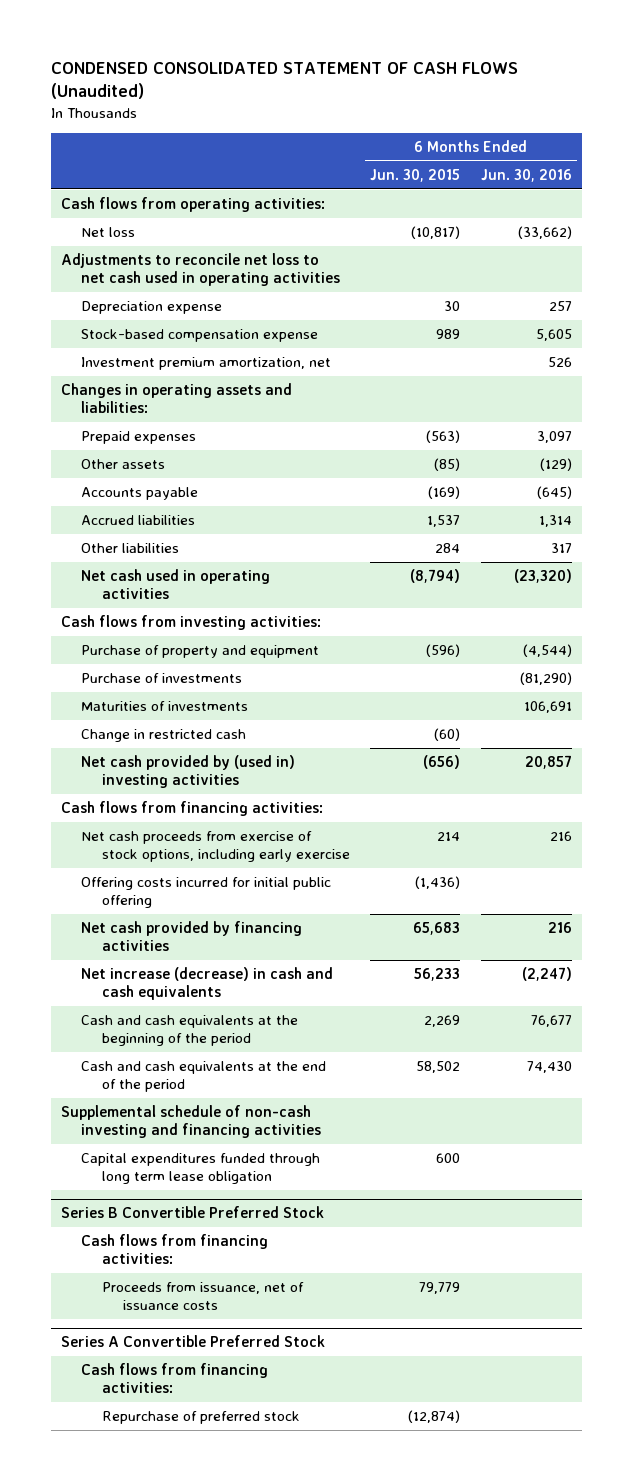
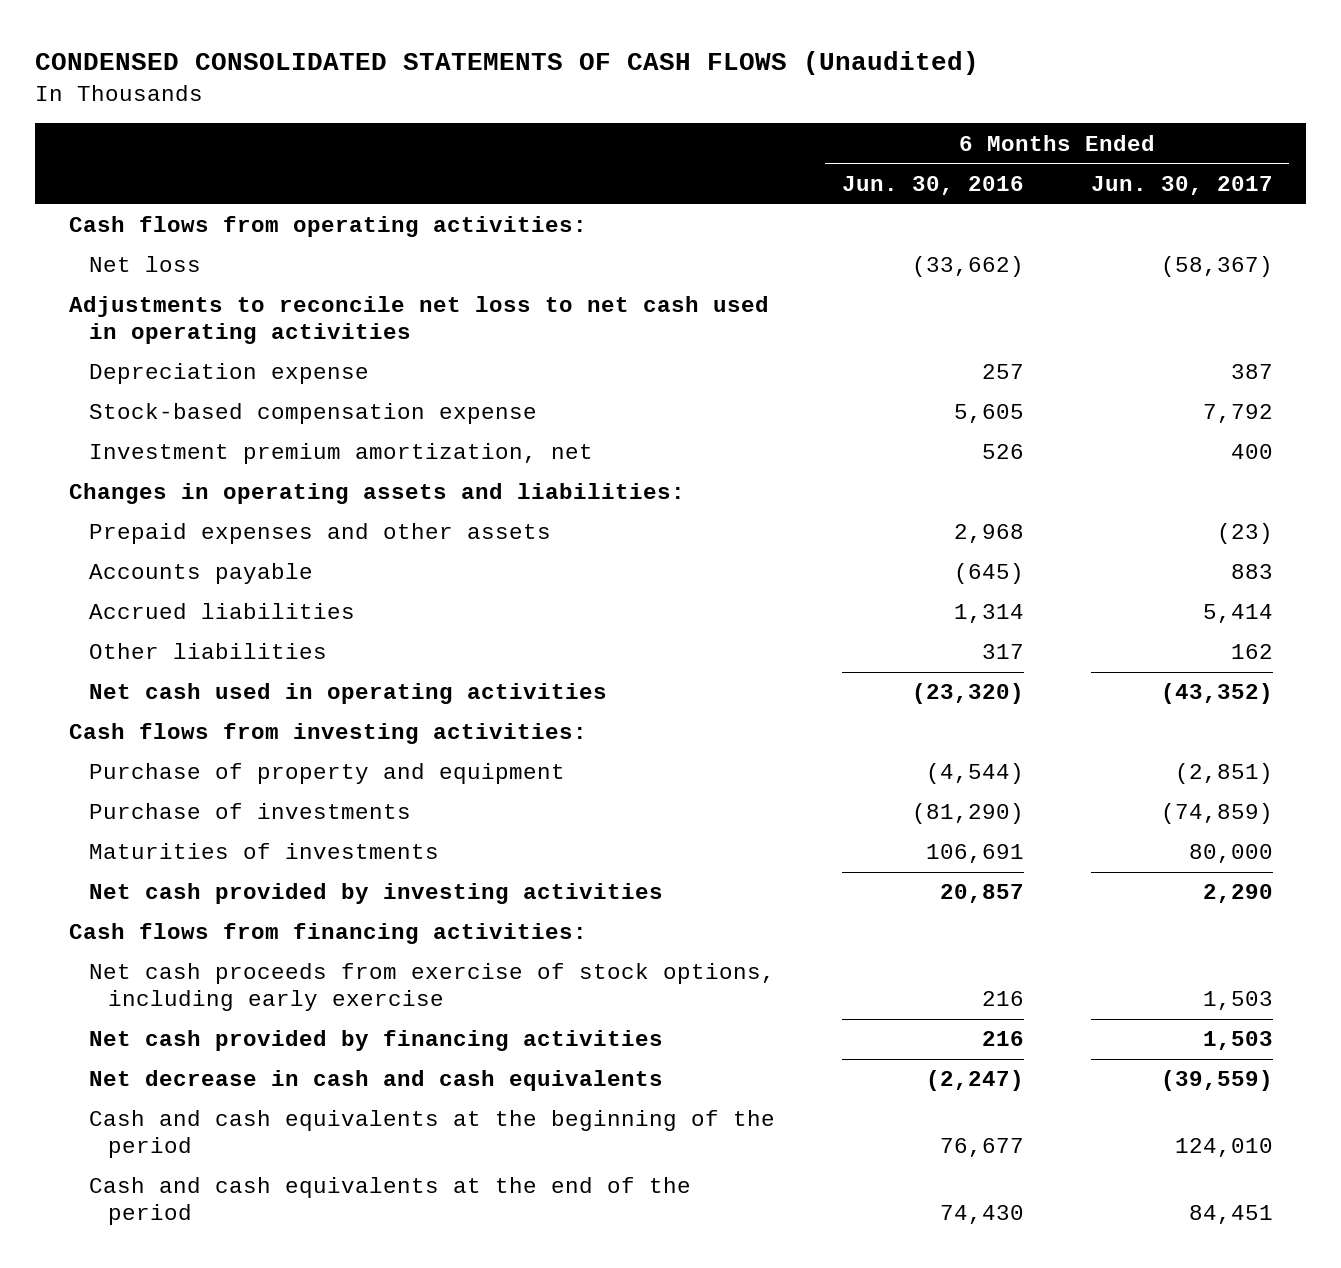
[50,62,518,100] CONDENSED CONSOLIDATED STATEMENT OF CASH FLOWS (Unaudited) -> [35,51,980,76] CONDENSED CONSOLIDATED STATEMENTS OF CASH FLOWS (Unaudited)
[370,168,461,182] Jun. 30, 2015 -> none
none -> [1090,175,1273,195] Jun. 30, 2017
[81,431,197,445] Prepaid expenses -> none
[81,459,166,470] Other assets -> none
none -> [88,523,551,545] Prepaid expenses and other assets
[81,729,247,743] Change in restricted cash -> none
[81,755,296,789] Net cash provided by (used in) investing activities -> [88,883,663,905] Net cash provided by investing activities
[81,877,332,909] Offering costs incurred for initial public offering -> none
[81,967,334,1001] Net increase (decrease) in cash and cash equivalents -> [88,1070,663,1092] Net decrease in cash and cash equivalents
[60,1105,322,1139] Supplemental schedule of non-cash investing and financing activities -> none
[81,1153,321,1185] Capital expenditures funded through long term lease obligation -> none
[60,1206,324,1219] Series B Convertible Preferred Stock -> none
[81,1234,269,1265] Cash flows from financing activities: -> none
[102,1282,305,1311] Proceeds from issuance, net of issuance costs -> none
[60,1335,325,1348] Series A Convertible Preferred Stock -> none
[81,1363,269,1394] Cash flows from financing activities: -> none
[102,1411,301,1425] Repurchase of preferred stock -> none

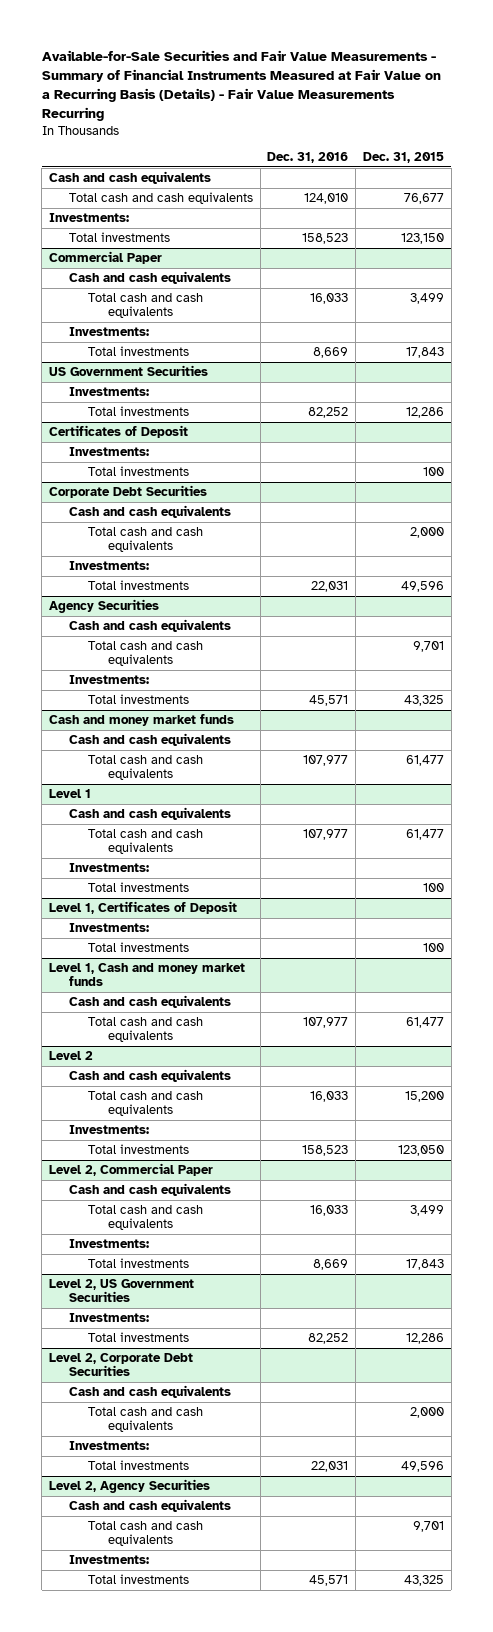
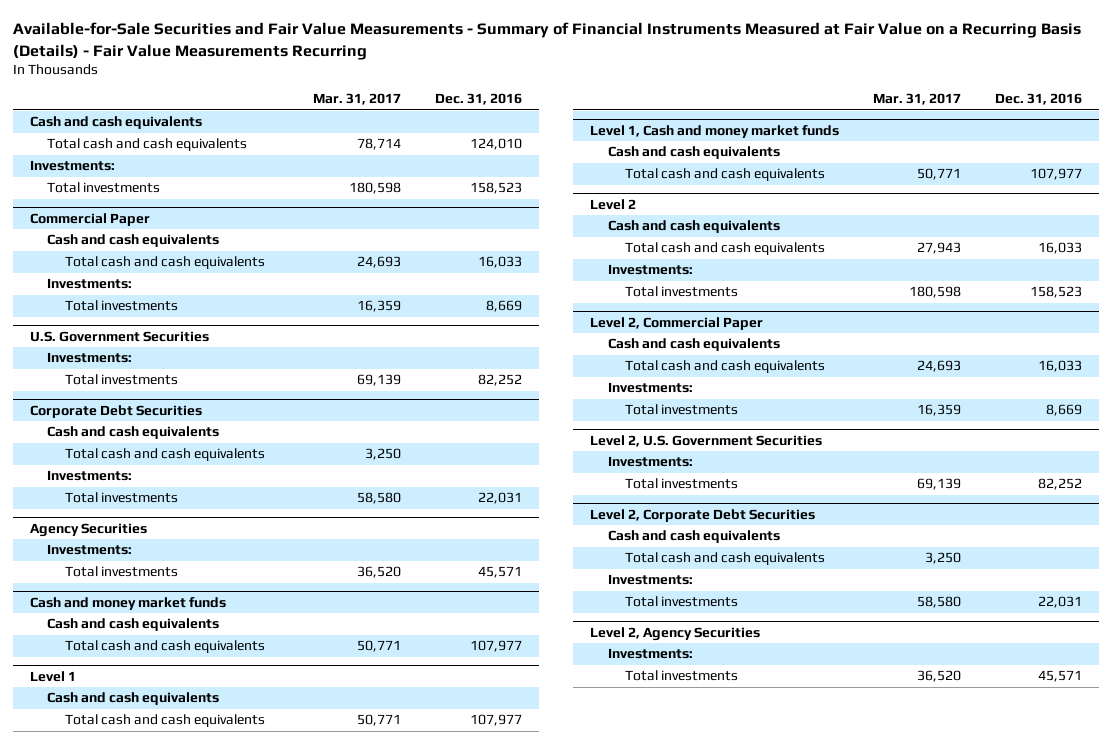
[363,151,445,163] Dec. 31, 2015 -> none
none -> [312,93,401,106] Mar. 31, 2017
[49,364,209,376] US Government Securities -> [29,330,209,342] U.S. Government Securities
[49,424,189,438] Certificates of Deposit -> none
[68,446,149,456] Investments: -> none
[88,465,190,476] Total investments -> none
[68,618,231,632] Cash and cash equivalents -> none
[88,640,204,667] Total cash and cash equivalents -> none
[68,862,149,872] Investments: -> none
[88,881,190,892] Total investments -> none
[49,900,238,914] Level 1, Certificates of Deposit -> none
[68,922,149,932] Investments: -> none
[88,941,190,952] Total investments -> none
[49,1278,195,1303] Level 2, US Government Securities -> [590,434,823,447] Level 2, U.S. Government Securities
[68,1498,231,1512] Cash and cash equivalents -> none
[88,1520,204,1547] Total cash and cash equivalents -> none

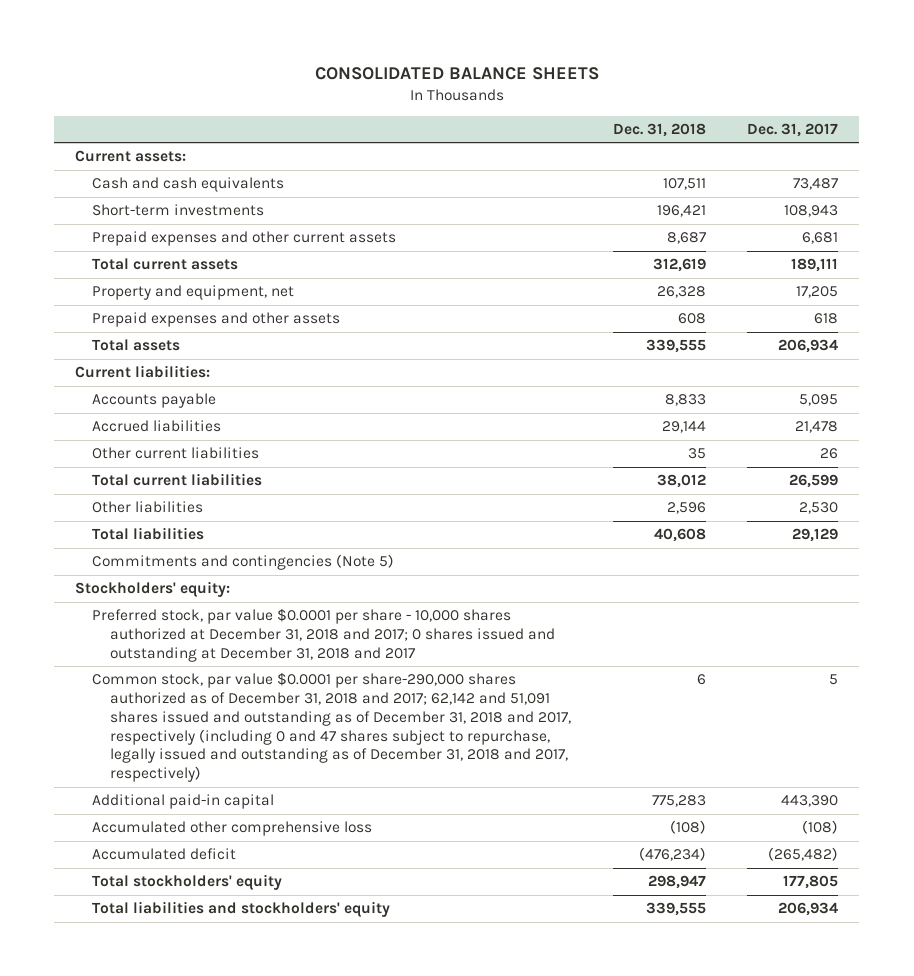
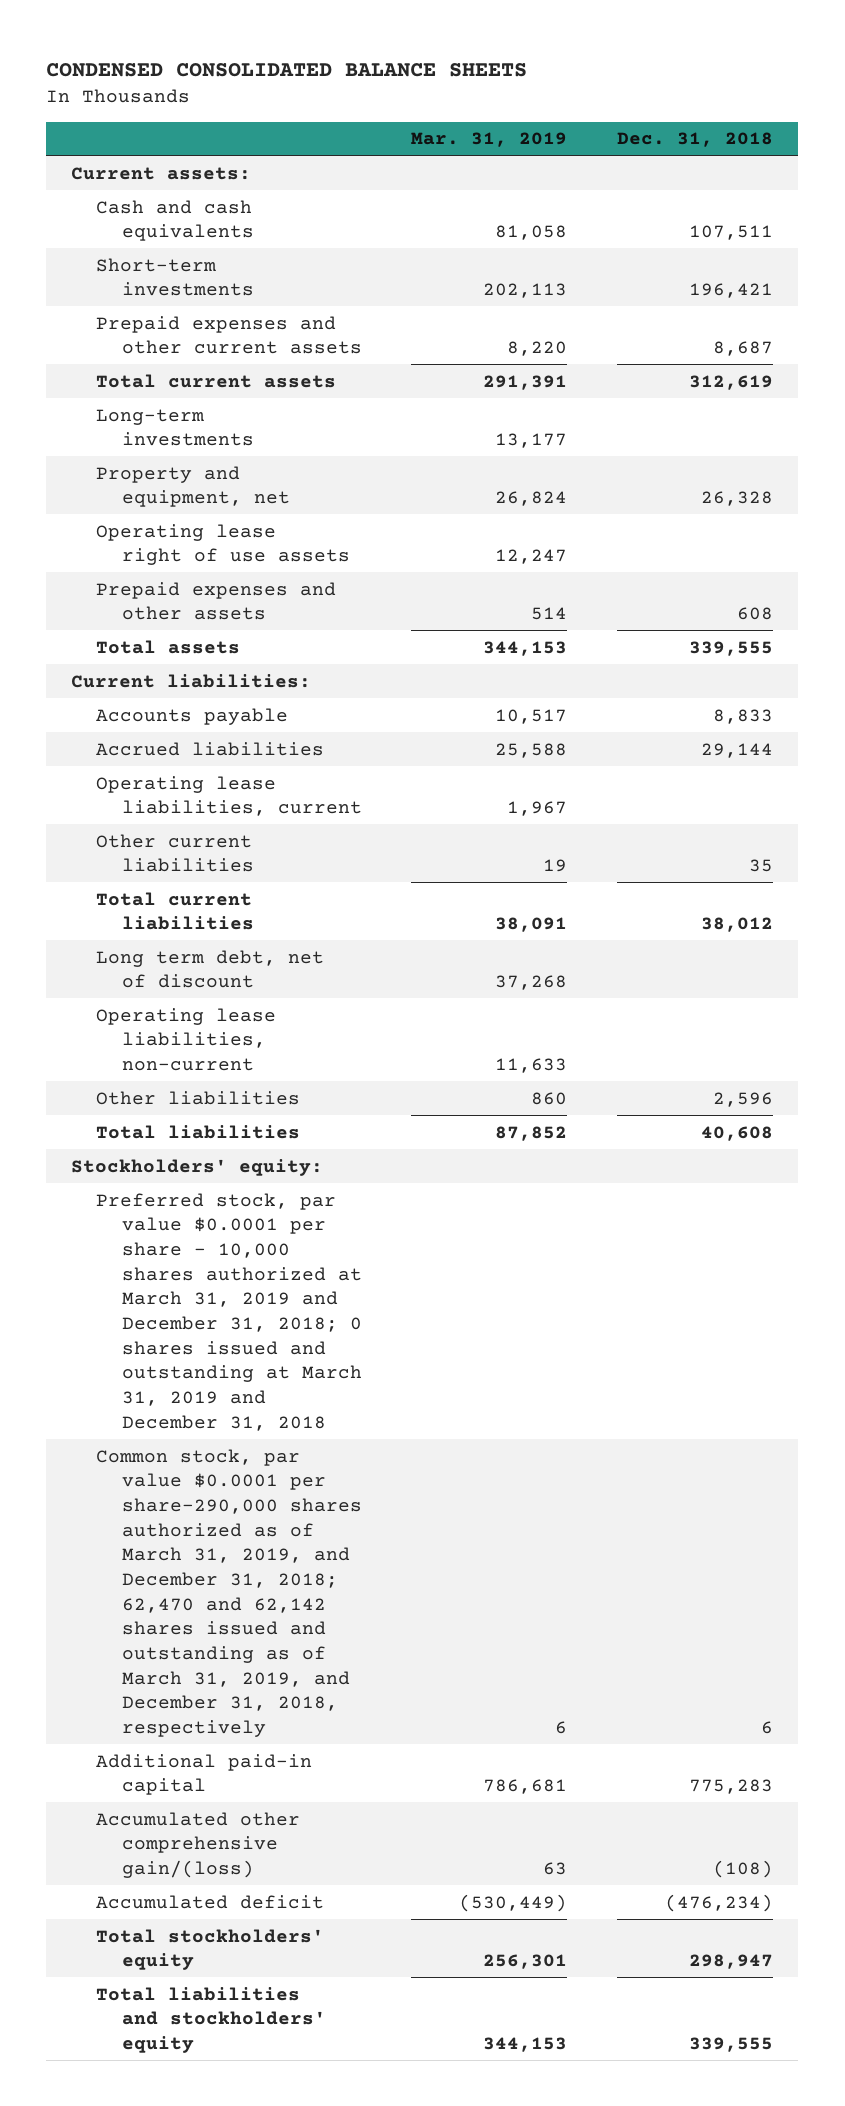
[314,66,599,80] CONSOLIDATED BALANCE SHEETS -> [46,63,528,78] CONDENSED CONSOLIDATED BALANCE SHEETS
[747,122,839,137] Dec. 31, 2017 -> none
none -> [411,132,568,148] Mar. 31, 2019
none -> [96,408,254,447] Long-term investments
none -> [96,523,350,566] Operating lease right of use assets
none -> [96,775,362,817] Operating lease liabilities, current
none -> [96,949,325,989] Long term debt, net of discount
none -> [96,1007,277,1071] Operating lease liabilities, non-current
[92,554,395,571] Commitments and contingencies (Note 5) -> none
[92,608,555,662] Preferred stock, par value $0.0001 per share - 10,000 shares authorized at December 31, 2018 and 2017; 0 shares issued and outstanding at December 31, 2018 and 2017 -> [96,1192,362,1431] Preferred stock, par value $0.0001 per share - 10,000 shares authorized at March 31, 2019 and December 31, 2018; 0 shares issued and outstanding at March 31, 2019 and December 31, 2018
[92,672,571,783] Common stock, par value $0.0001 per share-290,000 shares authorized as of December 31, 2018 and 2017; 62,142 and 51,091 shares issued and outstanding as of December 31, 2018 and 2017, respectively (including 0 and 47 shares subject to repurchase, legally issued and outstanding as of December 31, 2018 and 2017, respectively) -> [96,1448,362,1737] Common stock, par value $0.0001 per share-290,000 shares authorized as of March 31, 2019, and December 31, 2018; 62,470 and 62,142 shares issued and outstanding as of March 31, 2019, and December 31, 2018, respectively
[92,821,373,837] Accumulated other comprehensive loss -> [96,1811,301,1878] Accumulated other comprehensive gain/(loss)

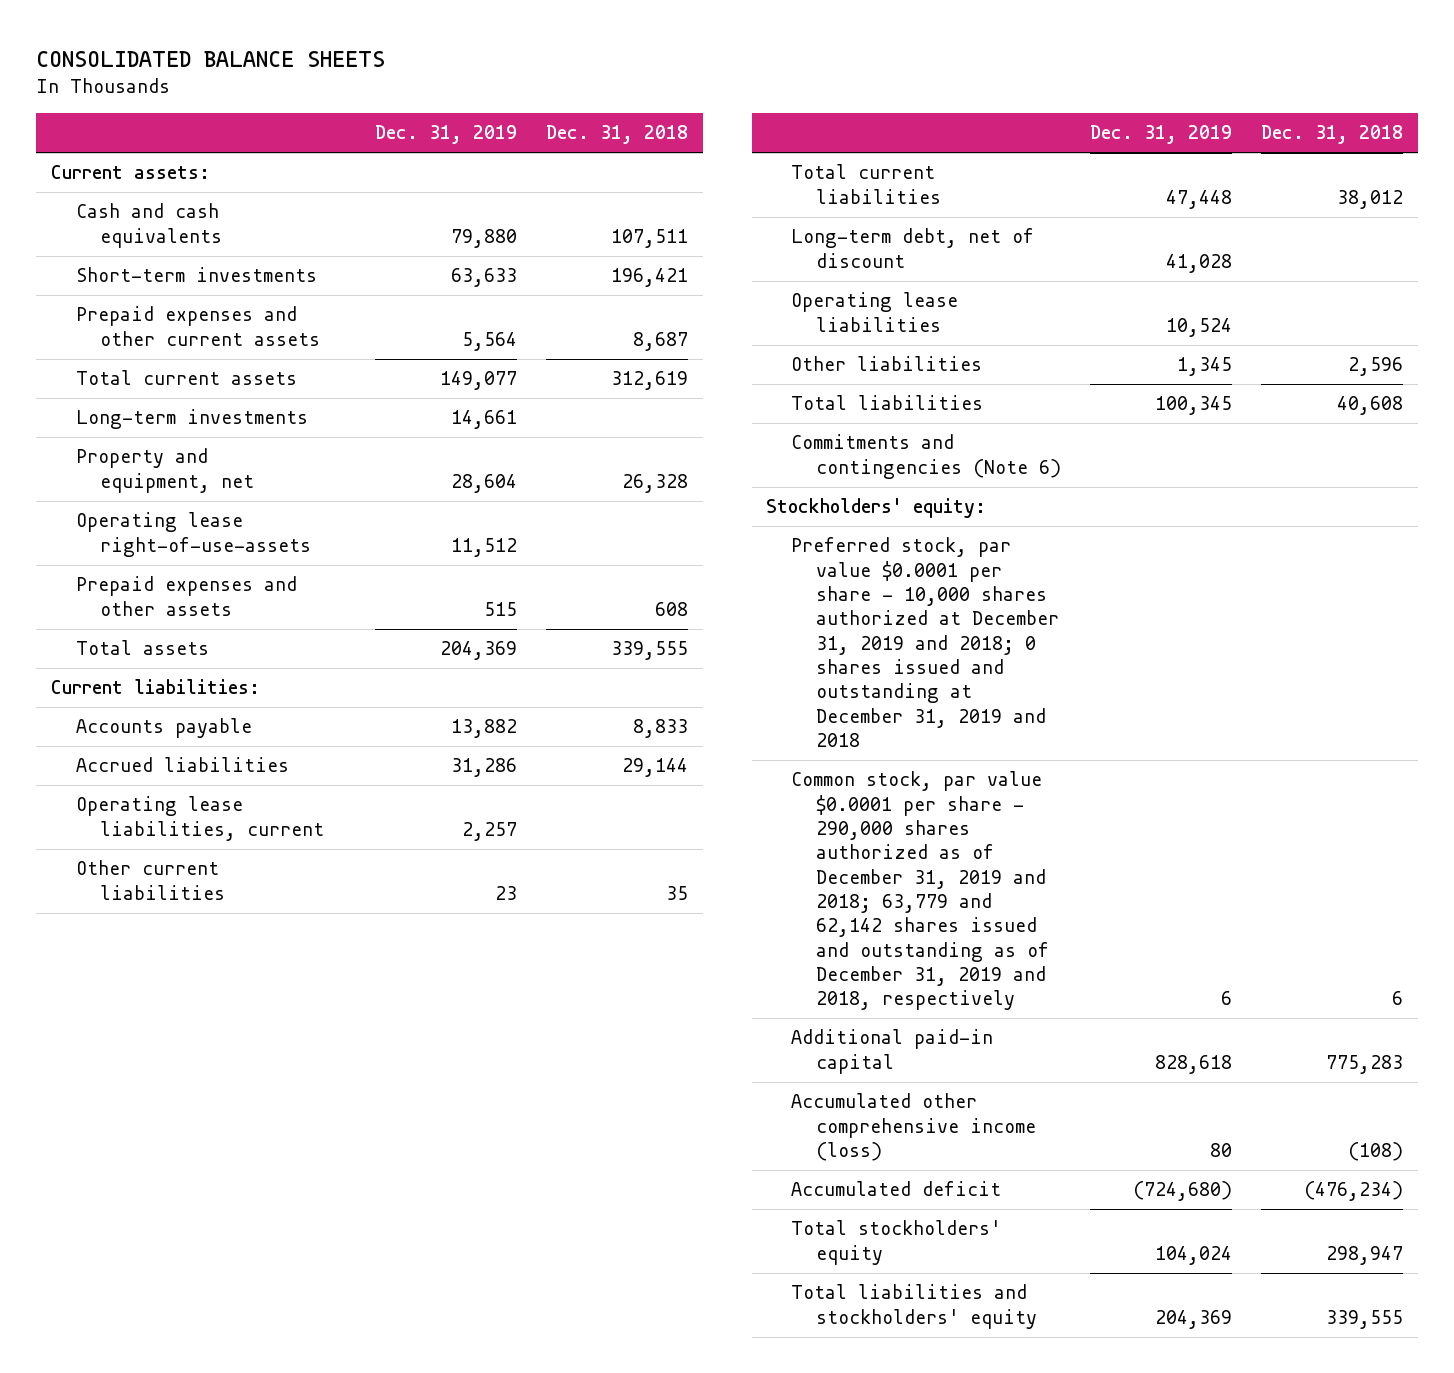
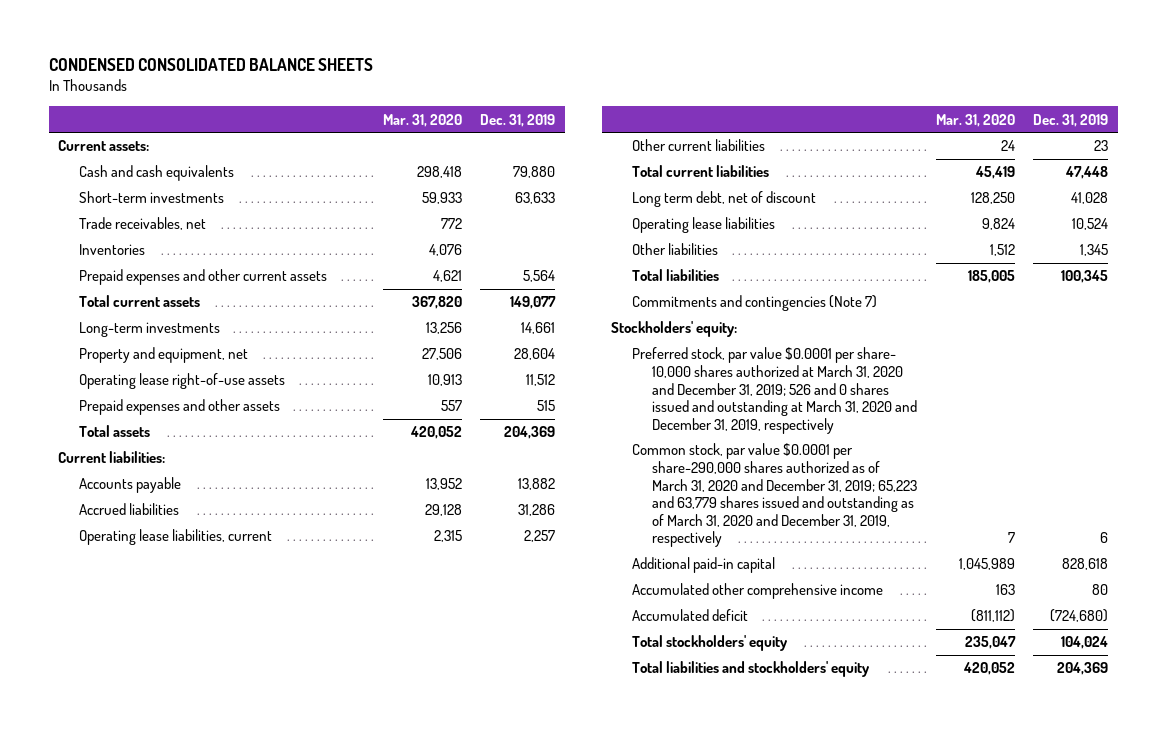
[36,50,386,67] CONSOLIDATED BALANCE SHEETS -> [48,58,373,72] CONDENSED CONSOLIDATED BALANCE SHEETS
[545,125,688,145] Dec. 31, 2018 -> none
none -> [382,113,462,127] Mar. 31, 2020
none -> [78,217,206,231] Trade receivables, net
none -> [78,244,145,256] Inventories
[75,512,312,557] Operating lease right-of-use-assets -> [78,373,285,390] Operating lease right-of-use assets
[790,228,1034,268] Long-term debt, net of discount -> [631,191,816,208] Long term debt, net of discount
[790,434,1061,479] Commitments and contingencies (Note 6) -> [631,295,877,312] Commitments and contingencies (Note 7)
[790,537,1059,748] Preferred stock, par value $0.0001 per share - 10,000 shares authorized at December 31, 2019 and 2018; 0 shares issued and outstanding at December 31, 2019 and 2018 -> [631,347,918,434] Preferred stock, par value $0.0001 per share- 10,000 shares authorized at March 31, 2020 and December 31, 2019; 526 and 0 shares issued and outstanding at March 31, 2020 and December 31, 2019, respectively
[790,771,1049,1011] Common stock, par value $0.0001 per share - 290,000 shares authorized as of December 31, 2019 and 2018; 63,779 and 62,142 shares issued and outstanding as of December 31, 2019 and 2018, respectively -> [631,443,918,548] Common stock, par value $0.0001 per share-290,000 shares authorized as of March 31, 2020 and December 31, 2019; 65,223 and 63,779 shares issued and outstanding as of March 31, 2020 and December 31, 2019, respectively
[790,1093,1036,1162] Accumulated other comprehensive income (loss) -> [631,583,883,600] Accumulated other comprehensive income

